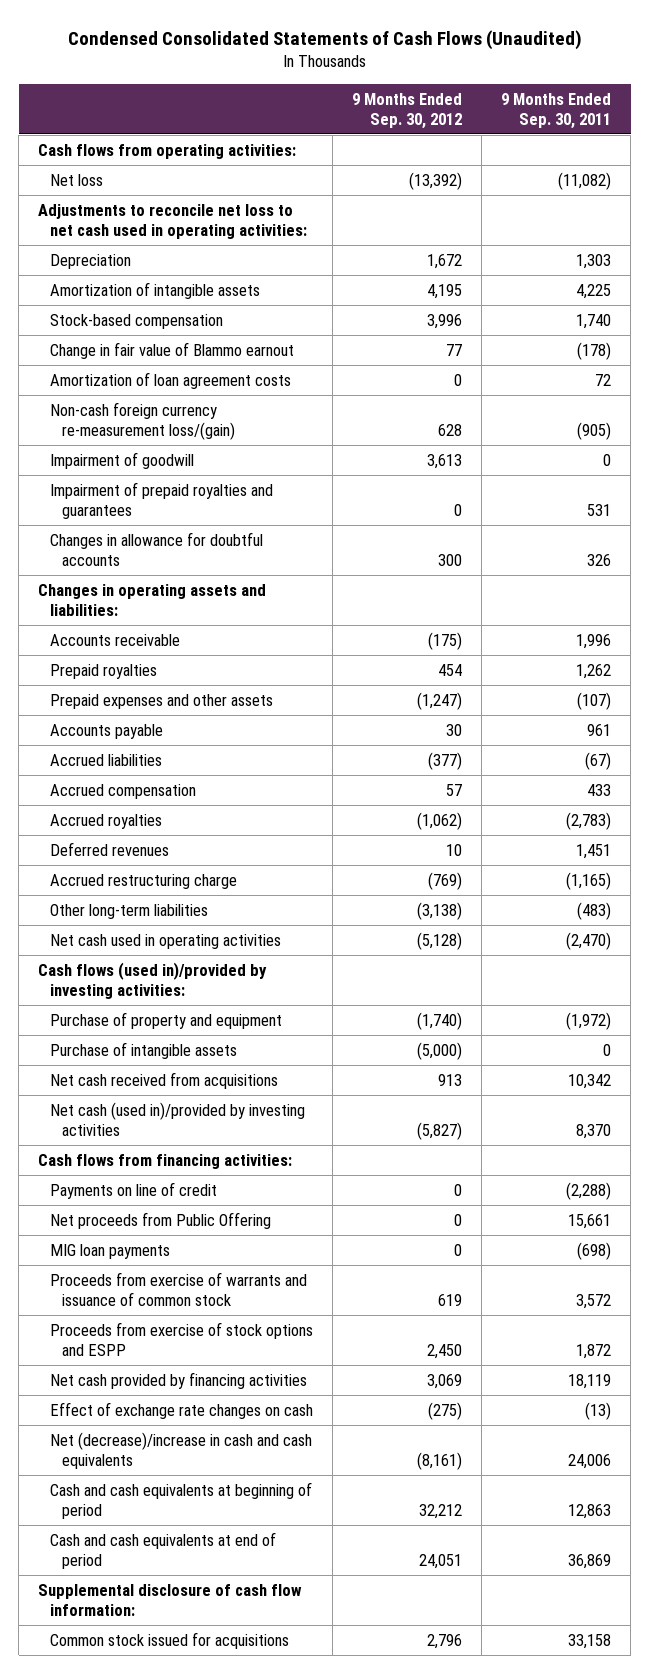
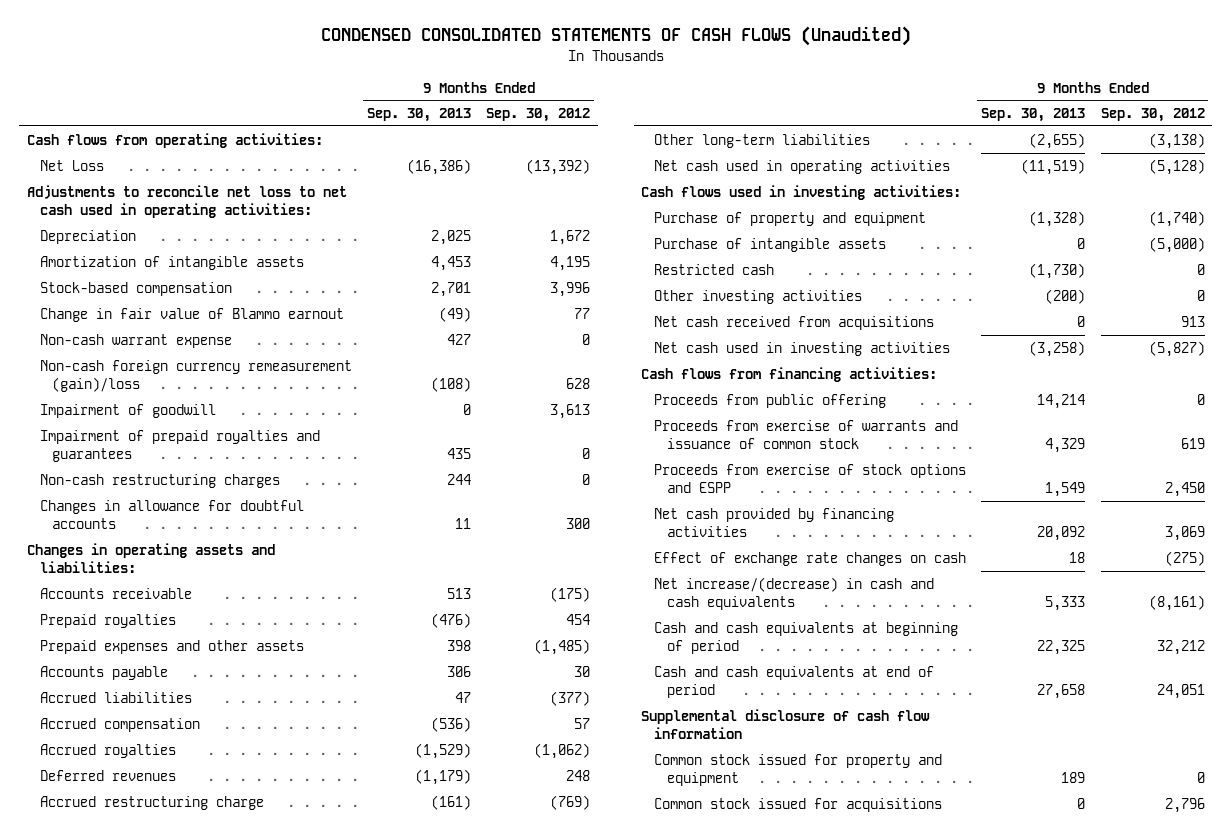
[67,29,582,50] Condensed Consolidated Statements of Cash Flows (Unaudited) -> [320,26,911,47] CONDENSED CONSOLIDATED STATEMENTS OF CASH FLOWS (Unaudited)
[501,92,612,129] 9 Months Ended Sep. 30, 2011 -> none
none -> [367,108,472,123] Sep. 30, 2013
[50,173,104,186] Net loss -> [39,159,104,171] Net Loss
[50,371,292,389] Amortization of loan agreement costs -> none
none -> [39,333,232,348] Non-cash warrant expense
[50,401,235,440] Non-cash foreign currency re-measurement loss/(gain) -> [39,359,352,393] Non-cash foreign currency remeasurement (gain)/loss
none -> [39,473,280,488] Non-cash restructuring charges
[417,691,463,710] (1,247) -> [534,638,591,655] (1,485)
[446,843,463,856] 10 -> [566,769,591,781] 248
[38,961,268,999] Cash flows (used in)/provided by investing activities: -> [641,184,962,200] Cash flows used in investing activities:
none -> [653,263,774,275] Restricted cash
none -> [653,289,862,304] Other investing activities
[50,1101,306,1136] Net cash (used in)/provided by investing activities -> [653,341,950,356] Net cash used in investing activities
[50,1181,218,1199] Payments on line of credit -> none
[50,1243,171,1259] MIG loan payments -> none
[50,1211,272,1229] Net proceeds from Public Offering -> [653,393,886,408] Proceeds from public offering
[50,1431,313,1469] Net (decrease)/increase in cash and cash equivalents -> [653,576,934,611] Net increase/(decrease) in cash and cash equivalents
[38,1583,303,1616] Supplemental disclosure of cash flow information: -> [641,708,931,740] Supplemental disclosure of cash flow information
none -> [653,753,942,787] Common stock issued for property and equipment

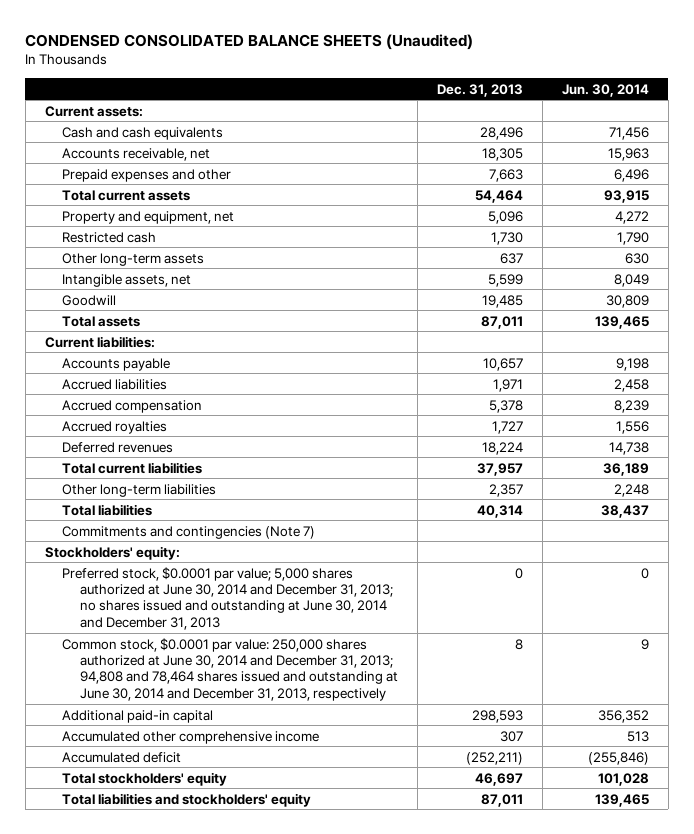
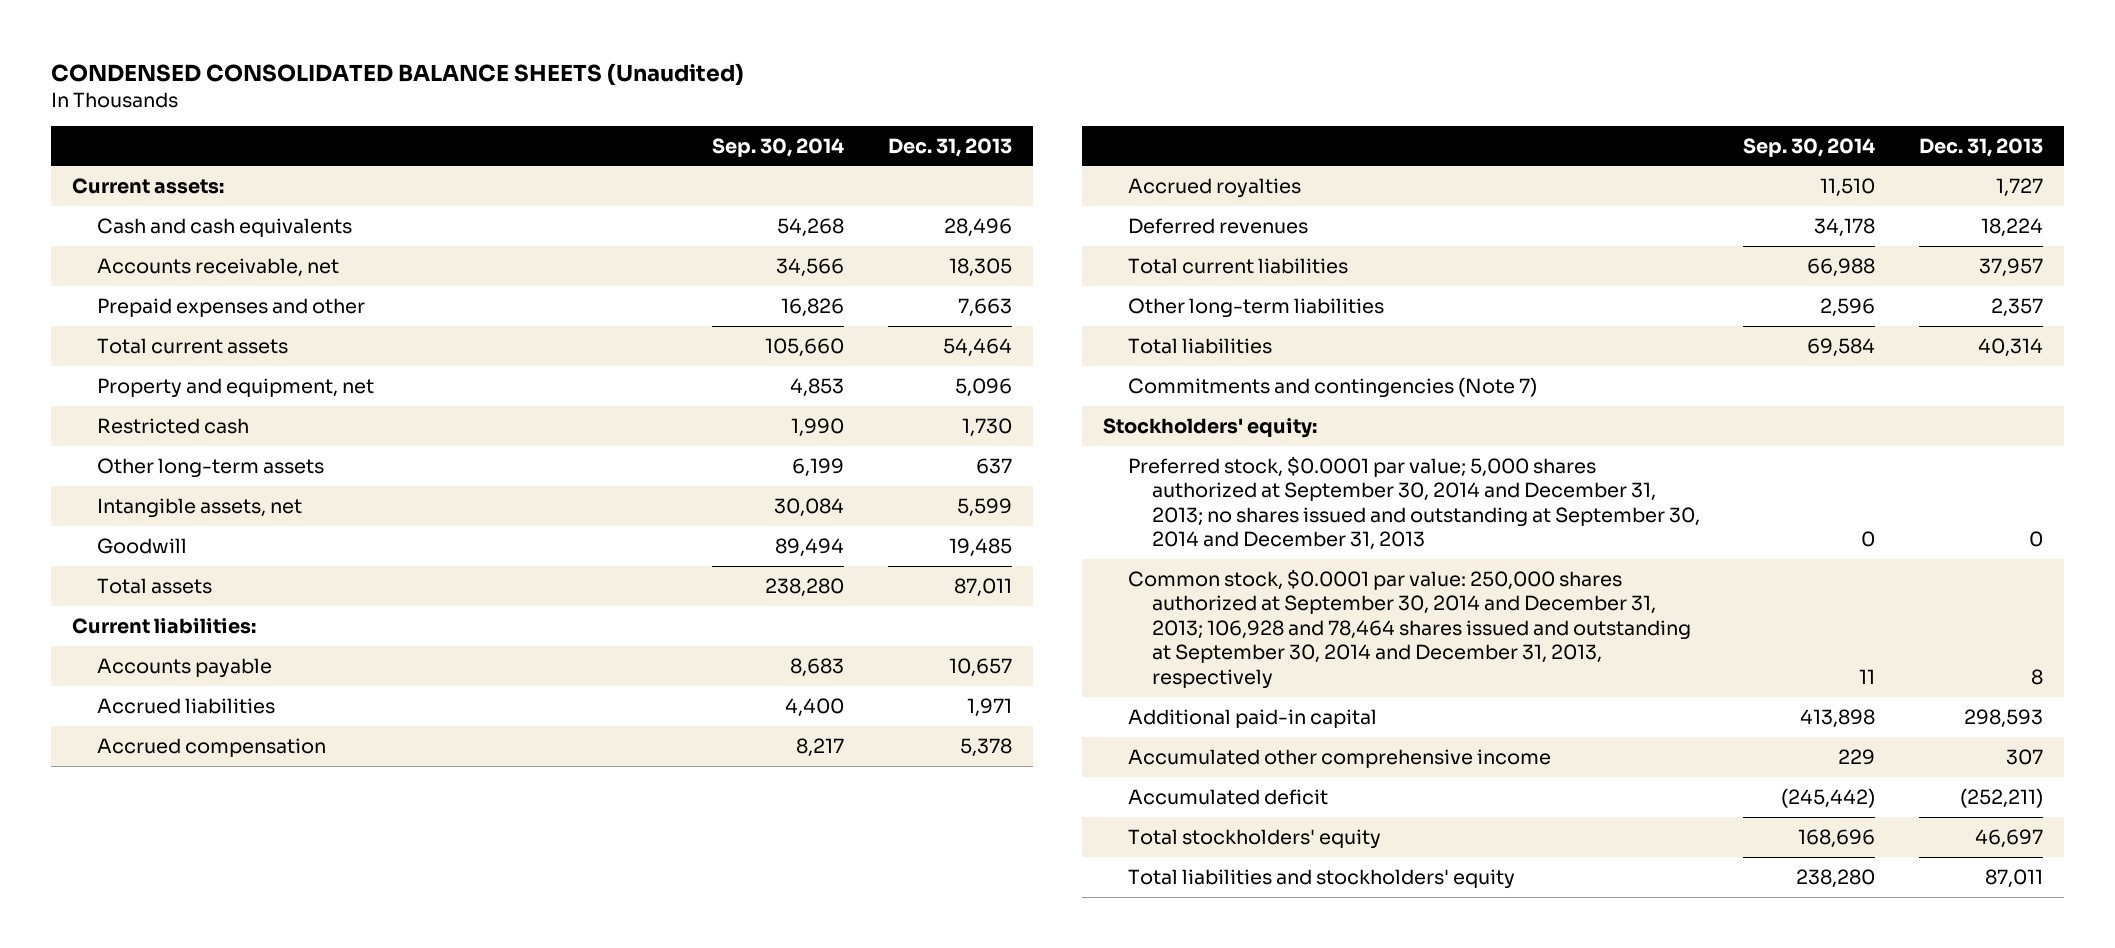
[561,83,649,97] Jun. 30, 2014 -> none
none -> [712,137,845,157] Sep. 30, 2014
[62,566,394,630] Preferred stock, $0.0001 par value; 5,000 shares authorized at June 30, 2014 and December 31, 2013; no shares issued and outstanding at June 30, 2014 and December 31, 2013 -> [1127,455,1700,551] Preferred stock, $0.0001 par value; 5,000 shares authorized at September 30, 2014 and December 31, 2013; no shares issued and outstanding at September 30, 2014 and December 31, 2013
[62,637,399,701] Common stock, $0.0001 par value: 250,000 shares authorized at June 30, 2014 and December 31, 2013; 94,808 and 78,464 shares issued and outstanding at June 30, 2014 and December 31, 2013, respectively -> [1127,568,1691,690] Common stock, $0.0001 par value: 250,000 shares authorized at September 30, 2014 and December 31, 2013; 106,928 and 78,464 shares issued and outstanding at September 30, 2014 and December 31, 2013, respectively

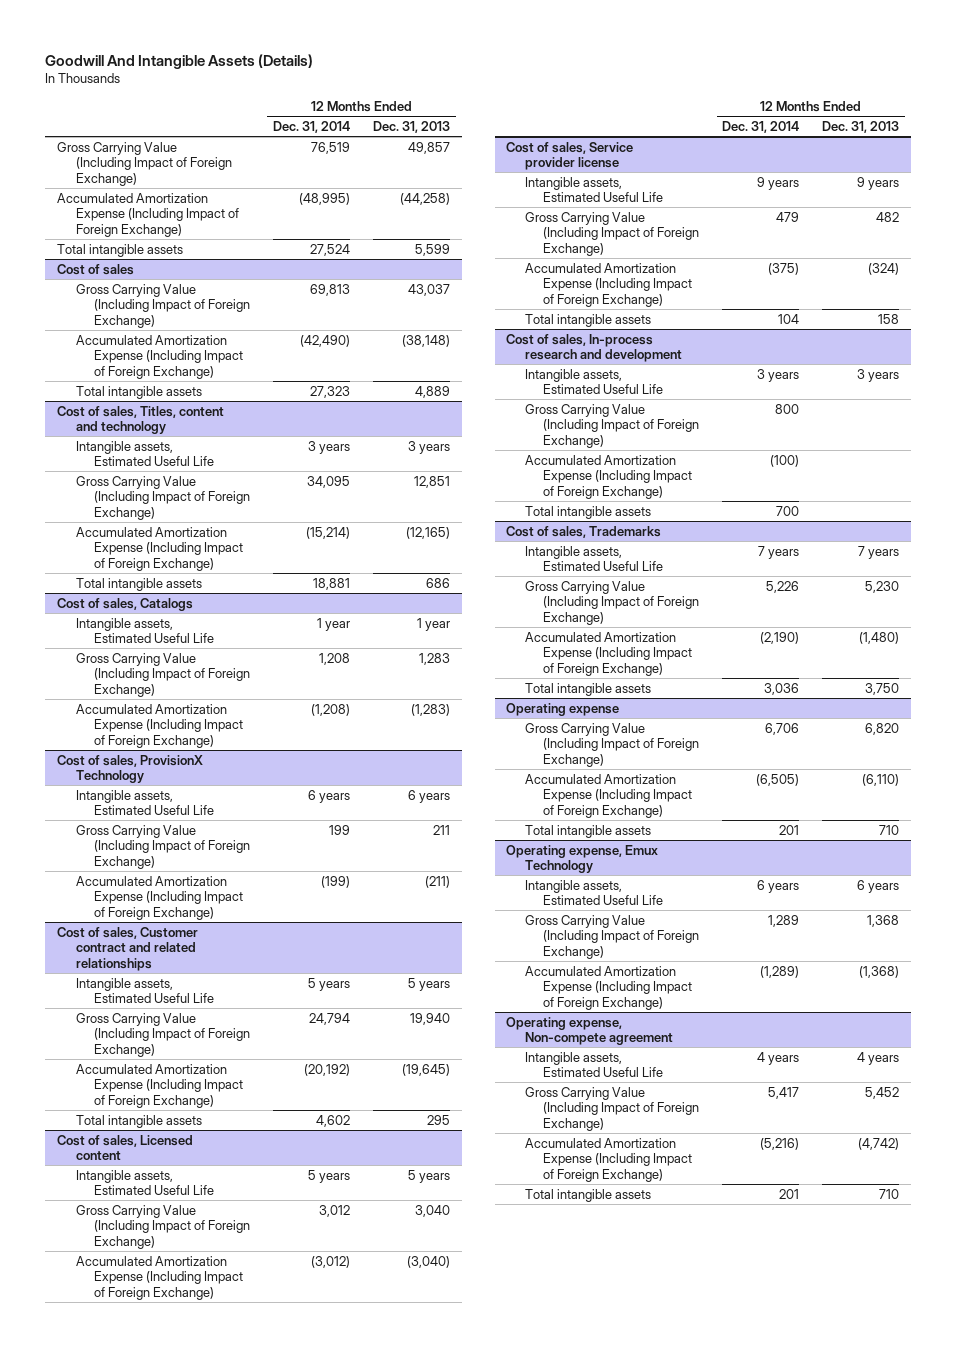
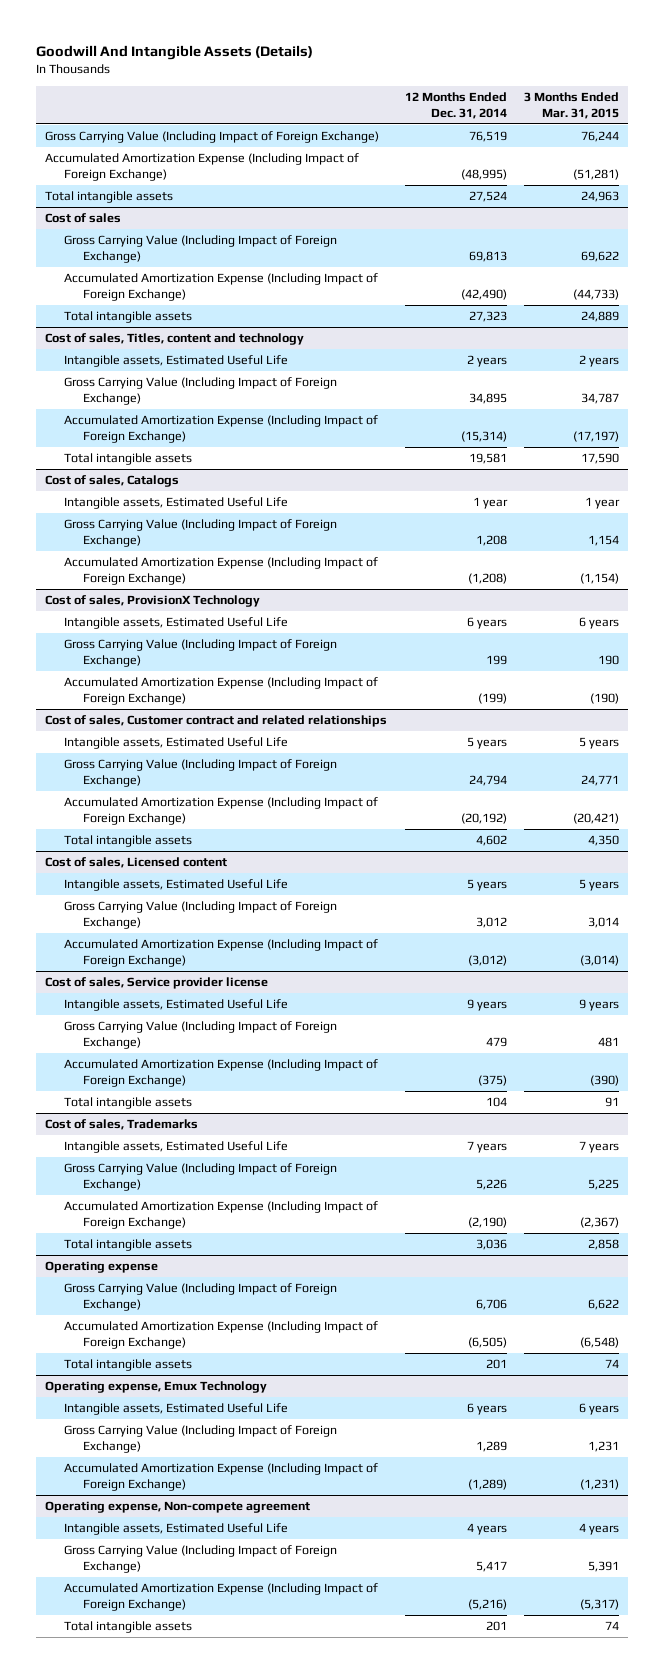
[373,120,451,133] Dec. 31, 2013 -> none
none -> [523,91,619,119] 3 Months Ended Mar. 31, 2015
[308,440,351,454] 3 years -> [466,354,507,367] 2 years
[307,475,351,488] 34,095 -> [468,393,507,405] 34,895
[306,526,351,539] (15,214) -> [460,431,507,443] (15,314)
[313,577,351,590] 18,881 -> [468,452,507,464] 19,581
[506,333,682,363] Cost of sales, In-process research and development -> none
[524,368,664,395] Intangible assets, Estimated Useful Life -> none
[524,403,700,448] Gross Carrying Value (Including Impact of Foreign Exchange) -> none
[524,454,693,499] Accumulated Amortization Expense (Including Impact of Foreign Exchange) -> none
[524,505,651,519] Total intangible assets -> none

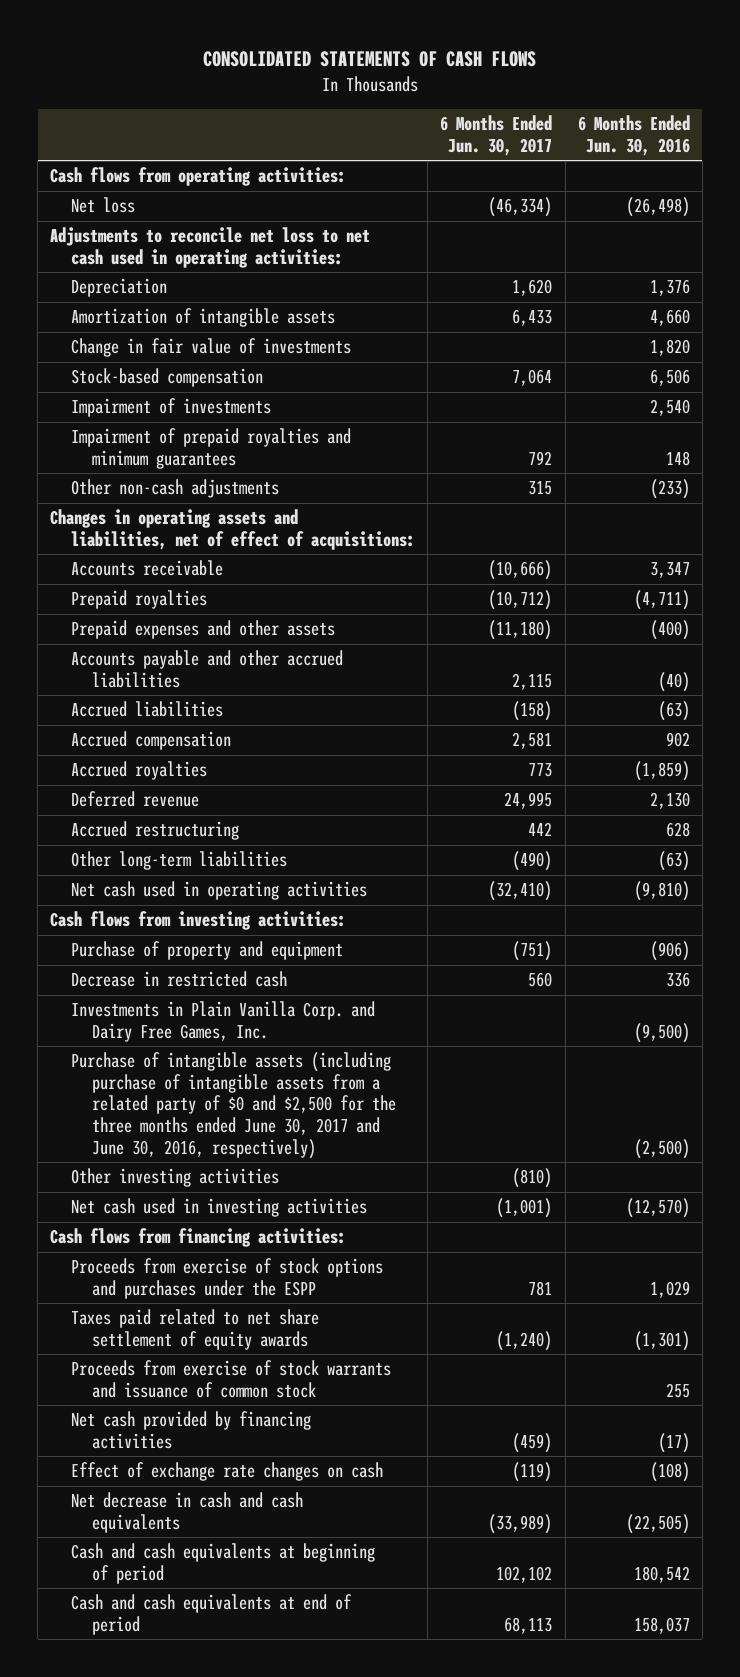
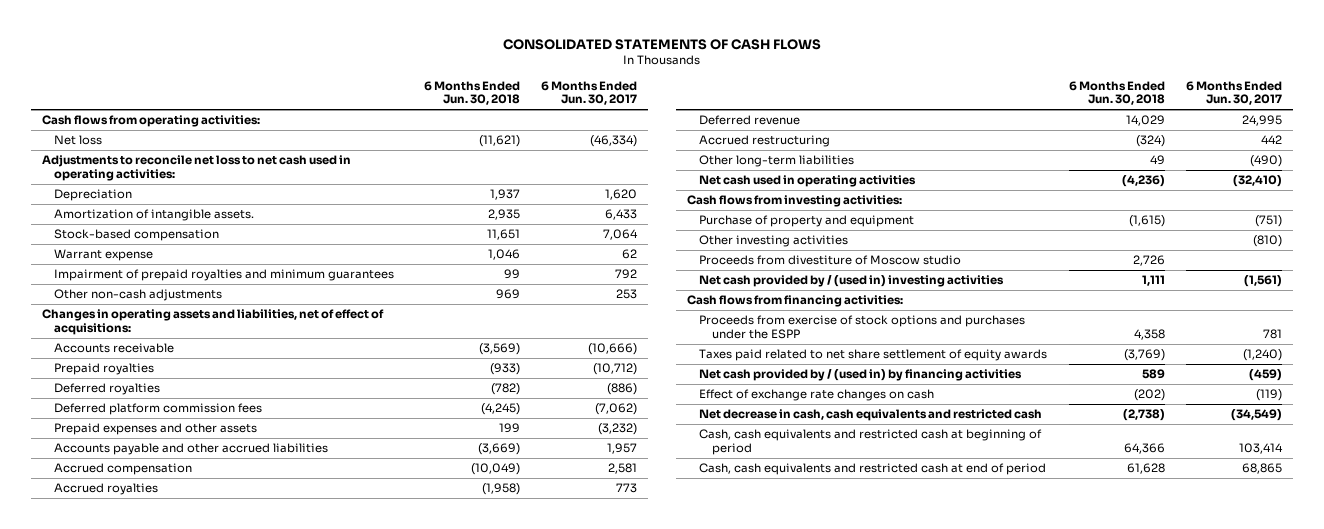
[577,115,690,156] 6 Months Ended Jun. 30, 2016 -> none
none -> [423,80,520,106] 6 Months Ended Jun. 30, 2018
[71,338,352,358] Change in fair value of investments -> none
[71,308,336,328] Amortization of intangible assets -> [54,209,255,222] Amortization of intangible assets.
[71,398,272,418] Impairment of investments -> none
none -> [54,249,154,262] Warrant expense
[528,481,553,496] 315 -> [616,289,638,300] 253
[71,701,224,718] Accrued liabilities -> none
none -> [54,383,161,396] Deferred royalties
none -> [54,403,263,416] Deferred platform commission fees
[488,620,553,641] (11,180) -> [598,423,638,436] (3,232)
[512,672,553,690] 2,115 -> [607,443,638,455] 1,957
[71,971,288,988] Decrease in restricted cash -> none
[71,1001,376,1042] Investments in Plain Vanilla Corp. and Dairy Free Games, Inc. -> none
[71,1052,397,1159] Purchase of intangible assets (including purchase of intangible assets from a related party of $0 and $2,500 for the three months ended June 30, 2017 and June 30, 2016, respectively) -> none
none -> [699,255,962,266] Proceeds from divestiture of Moscow studio
[71,1198,368,1218] Net cash used in investing activities -> [699,275,1005,288] Net cash provided by / (used in) investing activities
[496,1198,553,1219] (1,001) -> [1244,275,1283,288] (1,561)
[71,1360,392,1398] Proceeds from exercise of stock warrants and issuance of common stock -> none
[71,1411,312,1449] Net cash provided by financing activities -> [699,369,1023,382] Net cash provided by / (used in) by financing activities
[71,1492,304,1533] Net decrease in cash and cash equivalents -> [699,409,1043,422] Net decrease in cash, cash equivalents and restricted cash
[488,1513,553,1534] (33,989) -> [1231,409,1283,422] (34,549)
[71,1543,376,1584] Cash and cash equivalents at beginning of period -> [699,429,1043,455] Cash, cash equivalents and restricted cash at beginning of period
[496,1565,553,1583] 102,102 -> [1239,442,1284,454] 103,414
[71,1594,353,1635] Cash and cash equivalents at end of period -> [699,463,1047,476] Cash, cash equivalents and restricted cash at end of period
[504,1616,553,1634] 68,113 -> [1242,463,1283,475] 68,865

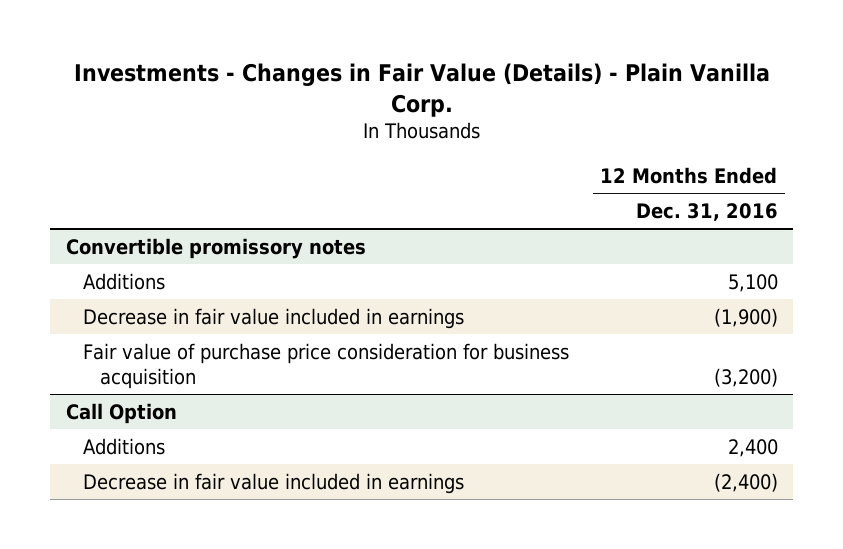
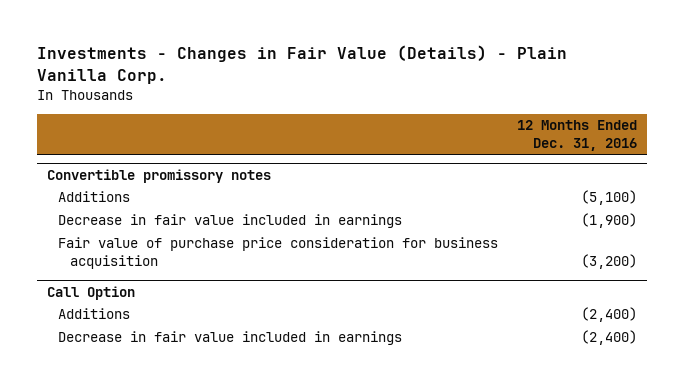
[727,273,778,292] 5,100 -> [581,190,638,206] (5,100)
[727,438,778,457] 2,400 -> [581,307,638,323] (2,400)

